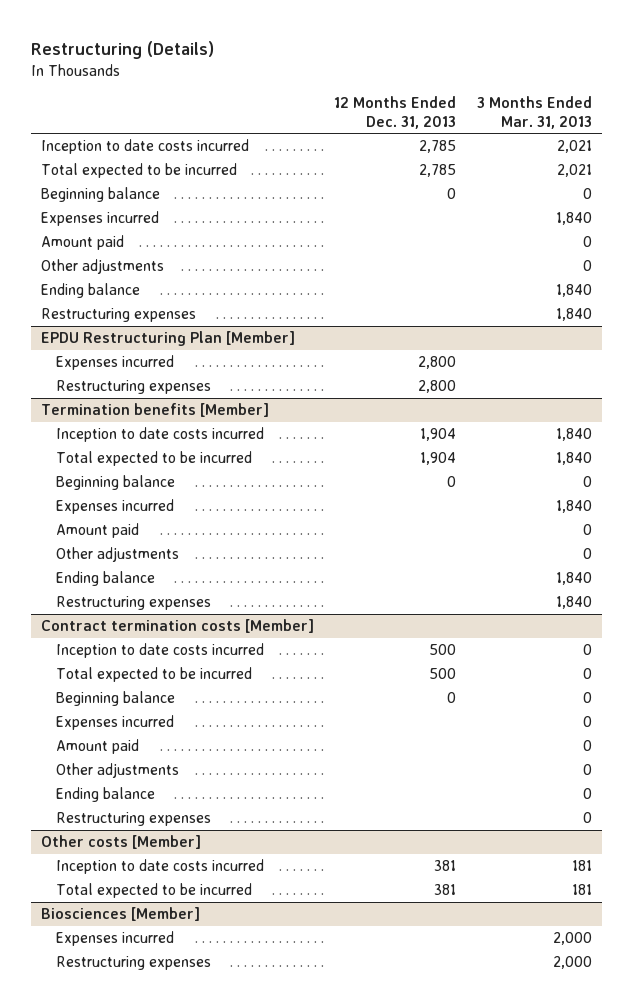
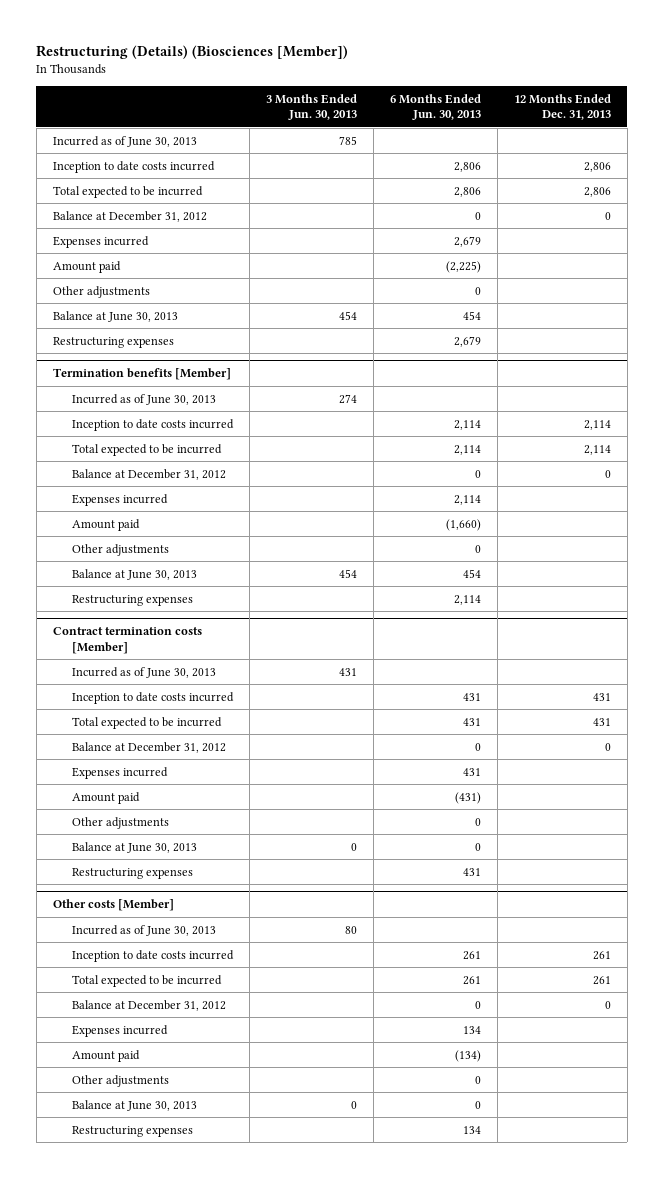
[31,40,215,59] Restructuring (Details) -> [36,45,349,60] Restructuring (Details) (Biosciences [Member])
[476,96,592,129] 3 Months Ended Mar. 31, 2013 -> none
none -> [265,93,357,121] 3 Months Ended Jun. 30, 2013
none -> [389,93,481,121] 6 Months Ended Jun. 30, 2013
none -> [52,135,197,147] Incurred as of June 30, 2013
[419,140,457,154] 2,785 -> [583,161,611,172] 2,806
[419,164,457,178] 2,785 -> [583,186,611,197] 2,806
[41,187,161,203] Beginning balance -> [52,210,207,222] Balance at December 31, 2012
[41,283,141,299] Ending balance -> [52,310,178,322] Balance at June 30, 2013
[41,331,296,347] EPDU Restructuring Plan [Member] -> none
[56,355,175,371] Expenses incurred -> none
[56,380,212,395] Restructuring expenses -> none
none -> [71,393,216,405] Incurred as of June 30, 2013
[420,428,457,442] 1,904 -> [583,419,611,430] 2,114
[420,452,457,466] 1,904 -> [583,444,611,455] 2,114
[56,475,176,491] Beginning balance -> [71,468,226,480] Balance at December 31, 2012
[56,571,156,587] Ending balance -> [71,568,197,580] Balance at June 30, 2013
none -> [71,666,216,678] Incurred as of June 30, 2013
[429,644,457,656] 500 -> [592,692,611,701] 431
[429,668,457,680] 500 -> [592,717,611,726] 431
[56,691,176,707] Beginning balance -> [71,741,226,753] Balance at December 31, 2012
[56,787,156,803] Ending balance -> [71,841,197,853] Balance at June 30, 2013
[41,907,201,922] Biosciences [Member] -> none
[56,931,175,947] Expenses incurred -> none
[56,956,212,971] Restructuring expenses -> none
none -> [71,924,216,936] Incurred as of June 30, 2013
[434,860,457,872] 381 -> [592,950,611,960] 261
[434,884,457,896] 381 -> [592,975,611,985] 261
none -> [71,999,226,1011] Balance at December 31, 2012
none -> [71,1024,168,1037] Expenses incurred
none -> [71,1049,140,1062] Amount paid
none -> [71,1074,169,1087] Other adjustments
none -> [71,1099,197,1111] Balance at June 30, 2013
none -> [71,1125,193,1137] Restructuring expenses

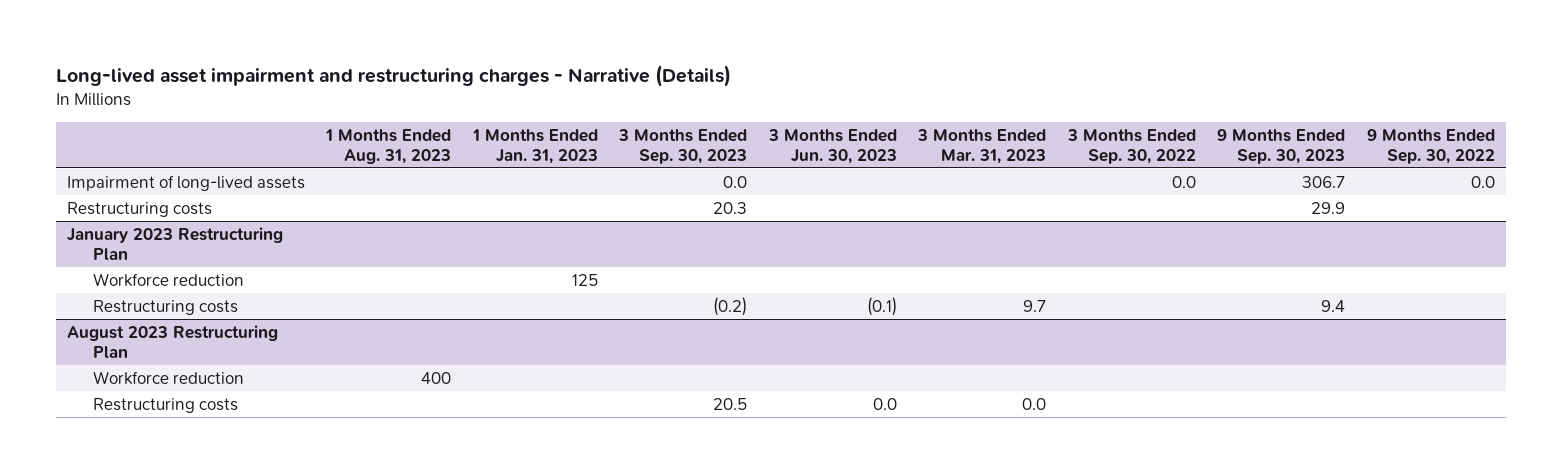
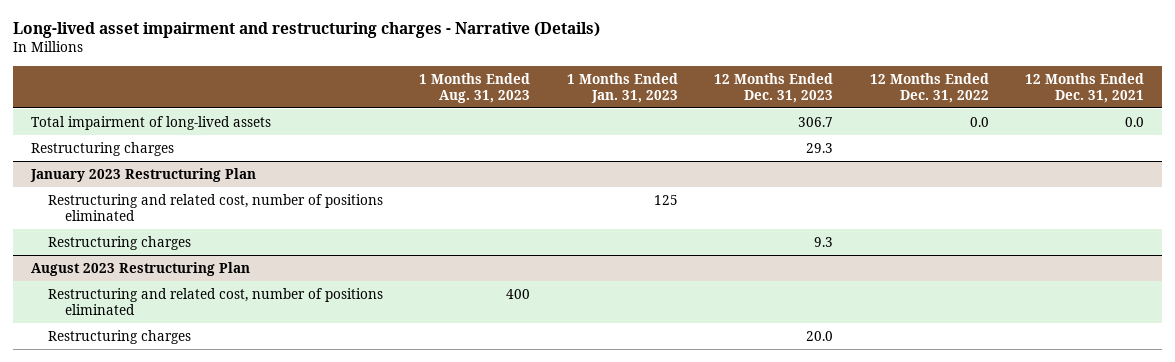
[618,128,748,164] 3 Months Ended Sep. 30, 2023 -> none
[767,128,897,164] 3 Months Ended Jun. 30, 2023 -> none
[917,128,1047,164] 3 Months Ended Mar. 31, 2023 -> none
[1066,128,1196,164] 3 Months Ended Sep. 30, 2022 -> none
[1217,128,1346,164] 9 Months Ended Sep. 30, 2023 -> none
[1366,128,1495,164] 9 Months Ended Sep. 30, 2022 -> none
none -> [714,72,834,103] 12 Months Ended Dec. 31, 2023
none -> [869,72,989,103] 12 Months Ended Dec. 31, 2022
none -> [1024,72,1144,103] 12 Months Ended Dec. 31, 2021
[66,174,305,191] Impairment of long-lived assets -> [30,116,271,131] Total impairment of long-lived assets
[66,201,212,217] Restructuring costs -> [30,142,174,157] Restructuring charges
[92,272,244,287] Workforce reduction -> [48,194,384,221] Restructuring and related cost, number of positions eliminated
[92,299,238,315] Restructuring costs -> [48,236,192,251] Restructuring charges
[92,370,244,385] Workforce reduction -> [48,288,384,315] Restructuring and related cost, number of positions eliminated
[92,397,238,413] Restructuring costs -> [48,330,192,345] Restructuring charges

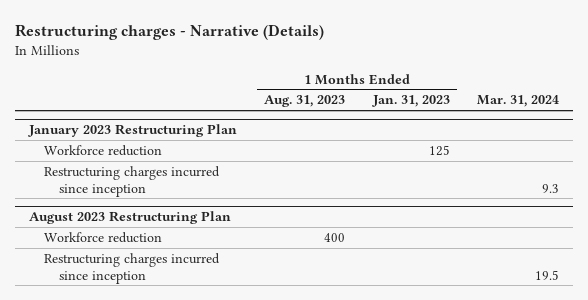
[12,21,600,38] Long-lived asset impairment and restructuring charges - Narrative (Details) -> [14,24,324,41] Restructuring charges - Narrative (Details)
[714,72,834,103] 12 Months Ended Dec. 31, 2023 -> none
[869,72,989,103] 12 Months Ended Dec. 31, 2022 -> none
[1024,72,1144,103] 12 Months Ended Dec. 31, 2021 -> none
none -> [477,95,560,108] Mar. 31, 2024
[30,116,271,131] Total impairment of long-lived assets -> none
[30,142,174,157] Restructuring charges -> none
[48,236,192,251] Restructuring charges -> none
[48,194,384,221] Restructuring and related cost, number of positions eliminated -> [43,144,162,156] Workforce reduction
none -> [43,165,220,197] Restructuring charges incurred since inception
[48,330,192,345] Restructuring charges -> none
[48,288,384,315] Restructuring and related cost, number of positions eliminated -> [43,231,162,243] Workforce reduction
none -> [43,252,220,284] Restructuring charges incurred since inception

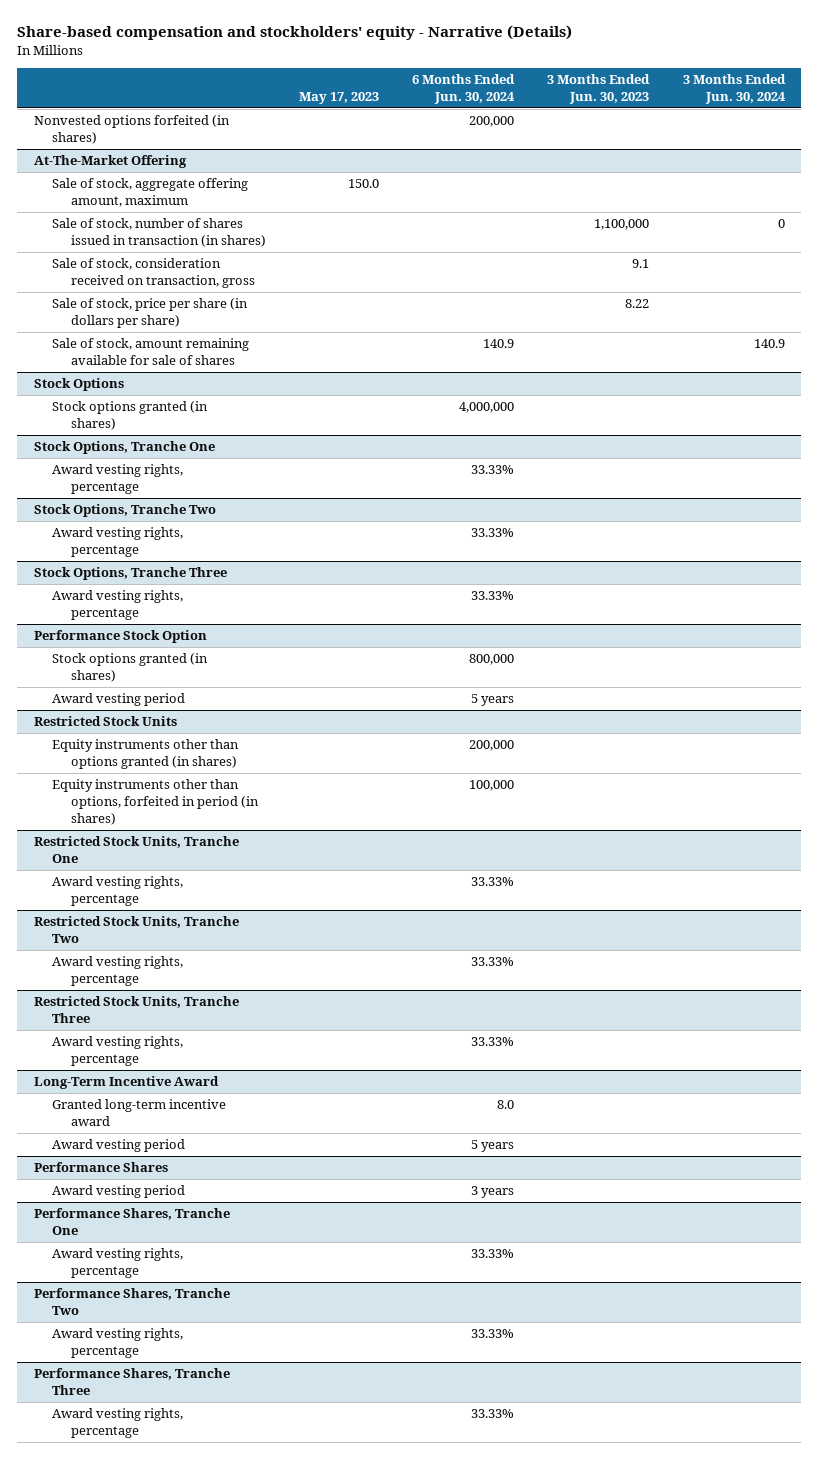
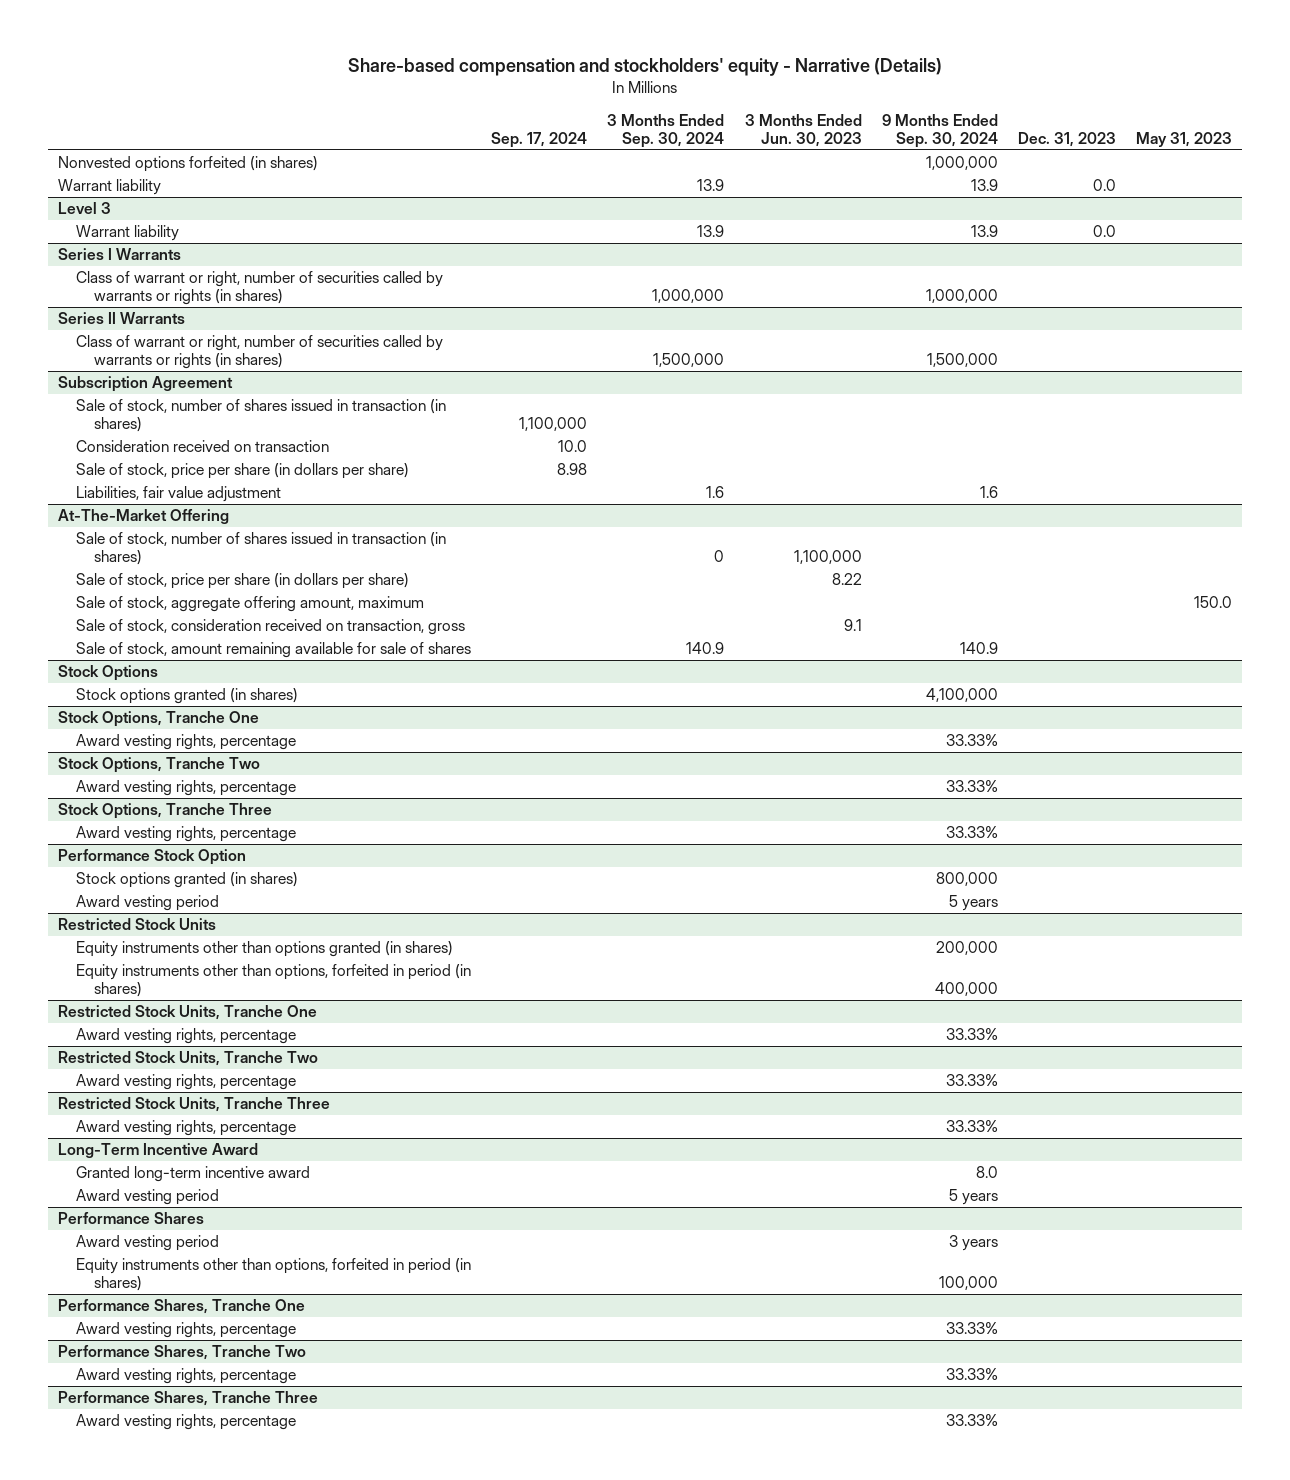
[299,91,380,104] May 17, 2023 -> none
[412,74,516,104] 6 Months Ended Jun. 30, 2024 -> none
[682,74,786,104] 3 Months Ended Jun. 30, 2024 -> none
none -> [491,131,588,148] Sep. 17, 2024
none -> [607,113,725,148] 3 Months Ended Sep. 30, 2024
none -> [881,113,998,148] 9 Months Ended Sep. 30, 2024
none -> [1017,131,1116,147] Dec. 31, 2023
none -> [1135,131,1232,147] May 31, 2023
none -> [58,179,162,196] Warrant liability
none -> [58,202,112,215] Level 3
none -> [76,225,180,242] Warrant liability
none -> [58,248,182,261] Series I Warrants
none -> [76,271,444,306] Class of warrant or right, number of securities called by warrants or rights (in shares)
none -> [58,312,186,325] Series II Warrants
none -> [76,335,444,370] Class of warrant or right, number of securities called by warrants or rights (in shares)
none -> [58,376,234,393] Subscription Agreement
none -> [76,399,447,433] Sale of stock, number of shares issued in transaction (in shares)
none -> [76,440,330,453] Consideration received on transaction
none -> [76,463,410,480] Sale of stock, price per share (in dollars per share)
none -> [76,486,282,503] Liabilities, fair value adjustment
[52,178,249,208] Sale of stock, aggregate offering amount, maximum -> [76,596,425,613] Sale of stock, aggregate offering amount, maximum
[52,258,255,289] Sale of stock, consideration received on transaction, gross -> [76,619,466,636] Sale of stock, consideration received on transaction, gross
none -> [76,1258,472,1292] Equity instruments other than options, forfeited in period (in shares)

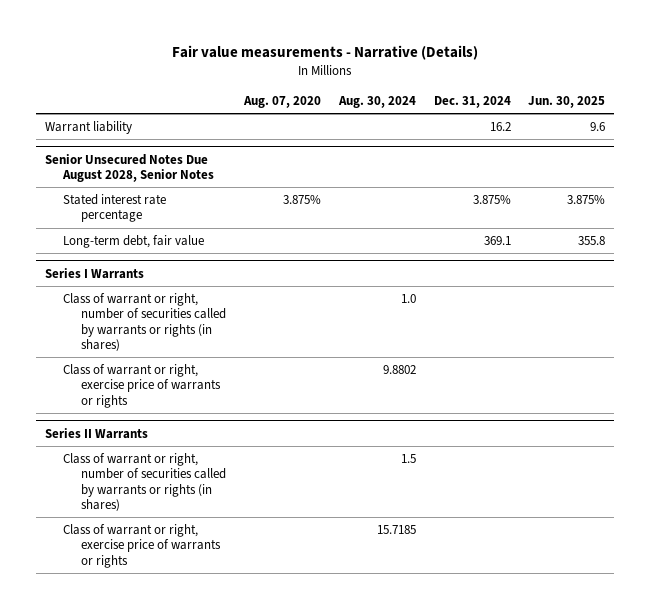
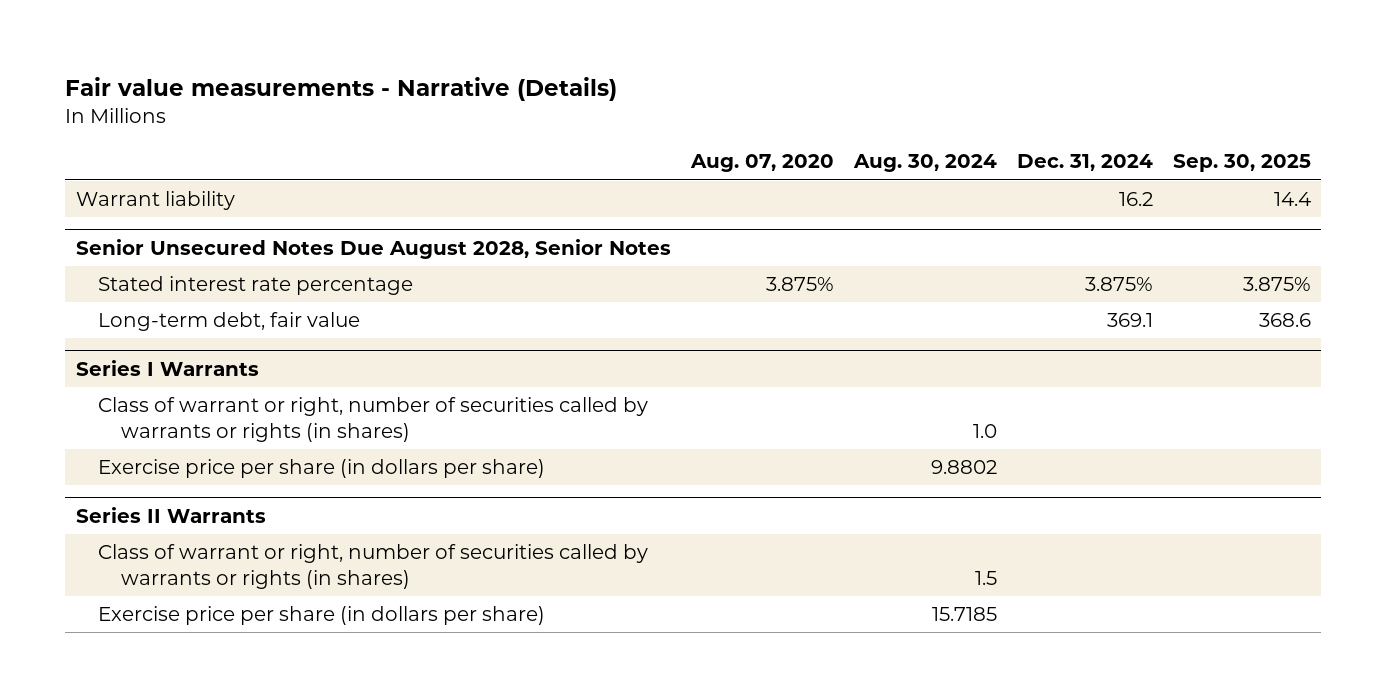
[528,95,606,108] Jun. 30, 2025 -> none
none -> [1173,154,1312,173] Sep. 30, 2025
[63,364,222,408] Class of warrant or right, exercise price of warrants or rights -> [98,459,546,479] Exercise price per share (in dollars per share)
[63,524,222,568] Class of warrant or right, exercise price of warrants or rights -> [98,606,546,626] Exercise price per share (in dollars per share)

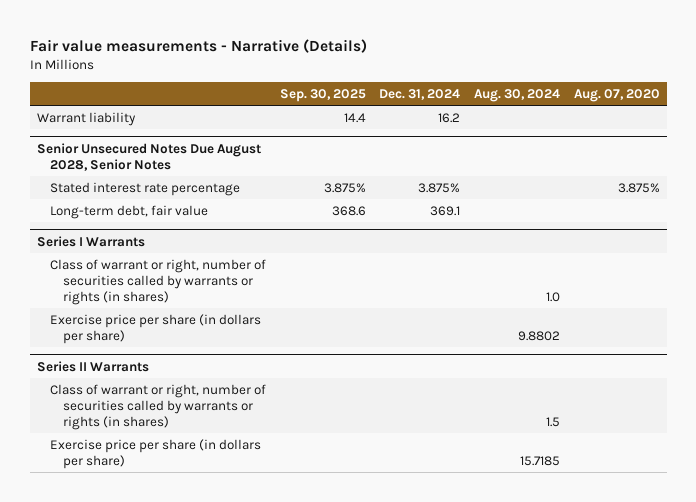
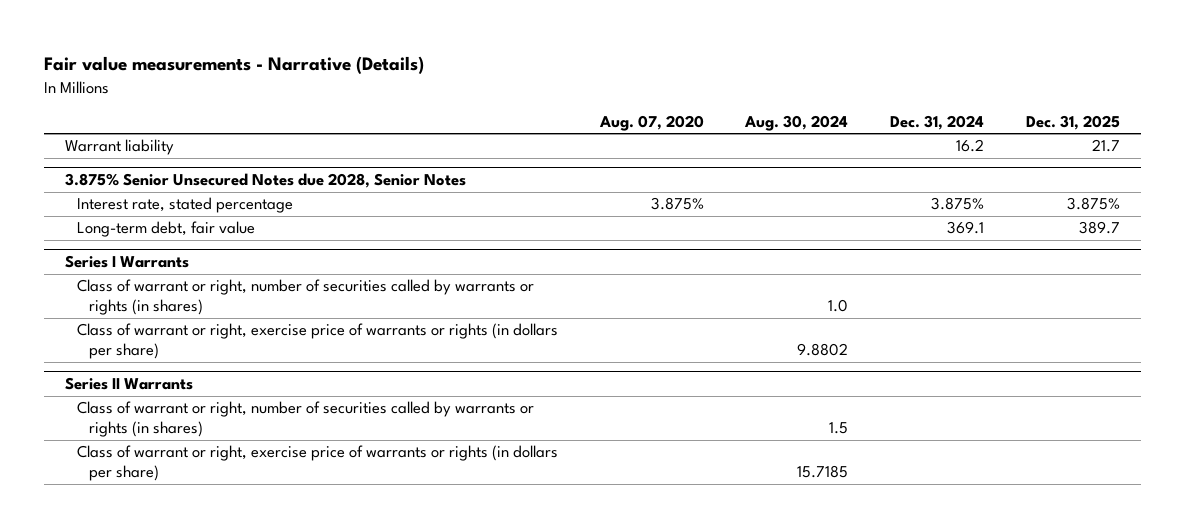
[279,89,366,103] Sep. 30, 2025 -> none
none -> [1025,114,1120,130] Dec. 31, 2025
[36,142,261,171] Senior Unsecured Notes Due August 2028, Senior Notes -> [65,173,467,189] 3.875% Senior Unsecured Notes due 2028, Senior Notes
[50,181,241,196] Stated interest rate percentage -> [77,197,294,214] Interest rate, stated percentage
[50,313,262,344] Exercise price per share (in dollars per share) -> [77,323,559,360] Class of warrant or right, exercise price of warrants or rights (in dollars per share)
[50,438,262,469] Exercise price per share (in dollars per share) -> [77,445,559,482] Class of warrant or right, exercise price of warrants or rights (in dollars per share)

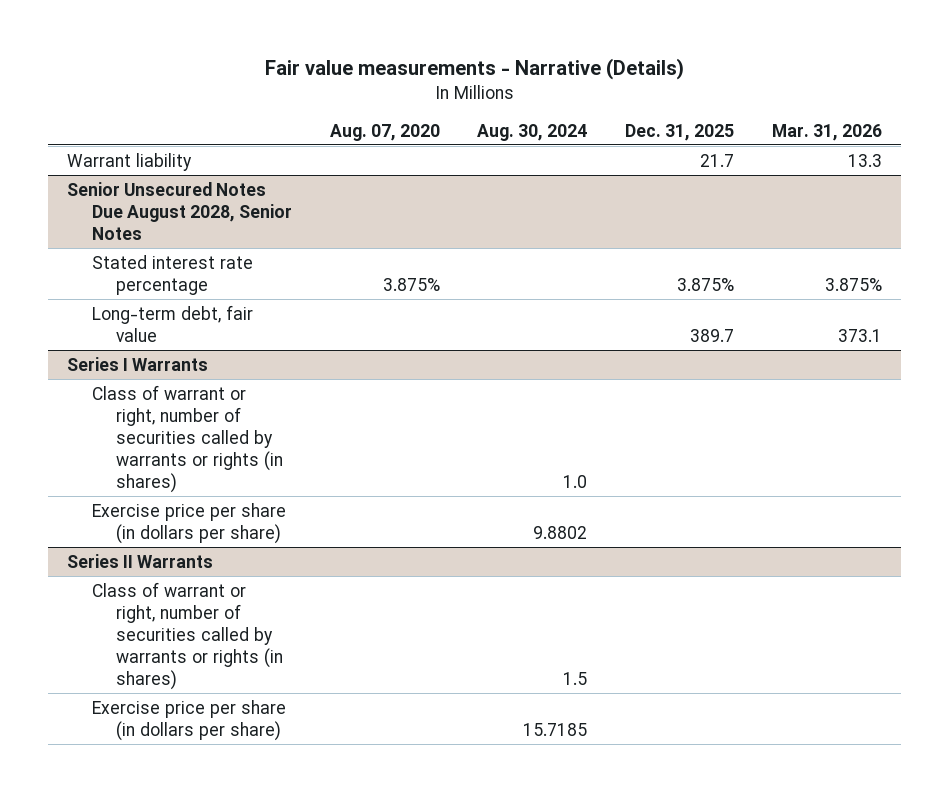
[890,114,985,130] Dec. 31, 2024 -> none
none -> [772,123,883,141] Mar. 31, 2026
[65,173,467,189] 3.875% Senior Unsecured Notes due 2028, Senior Notes -> [67,181,292,240] Senior Unsecured Notes Due August 2028, Senior Notes
[77,197,294,214] Interest rate, stated percentage -> [91,254,253,295] Stated interest rate percentage
[77,323,559,360] Class of warrant or right, exercise price of warrants or rights (in dollars per share) -> [91,502,286,544] Exercise price per share (in dollars per share)
[77,445,559,482] Class of warrant or right, exercise price of warrants or rights (in dollars per share) -> [91,699,286,741] Exercise price per share (in dollars per share)

